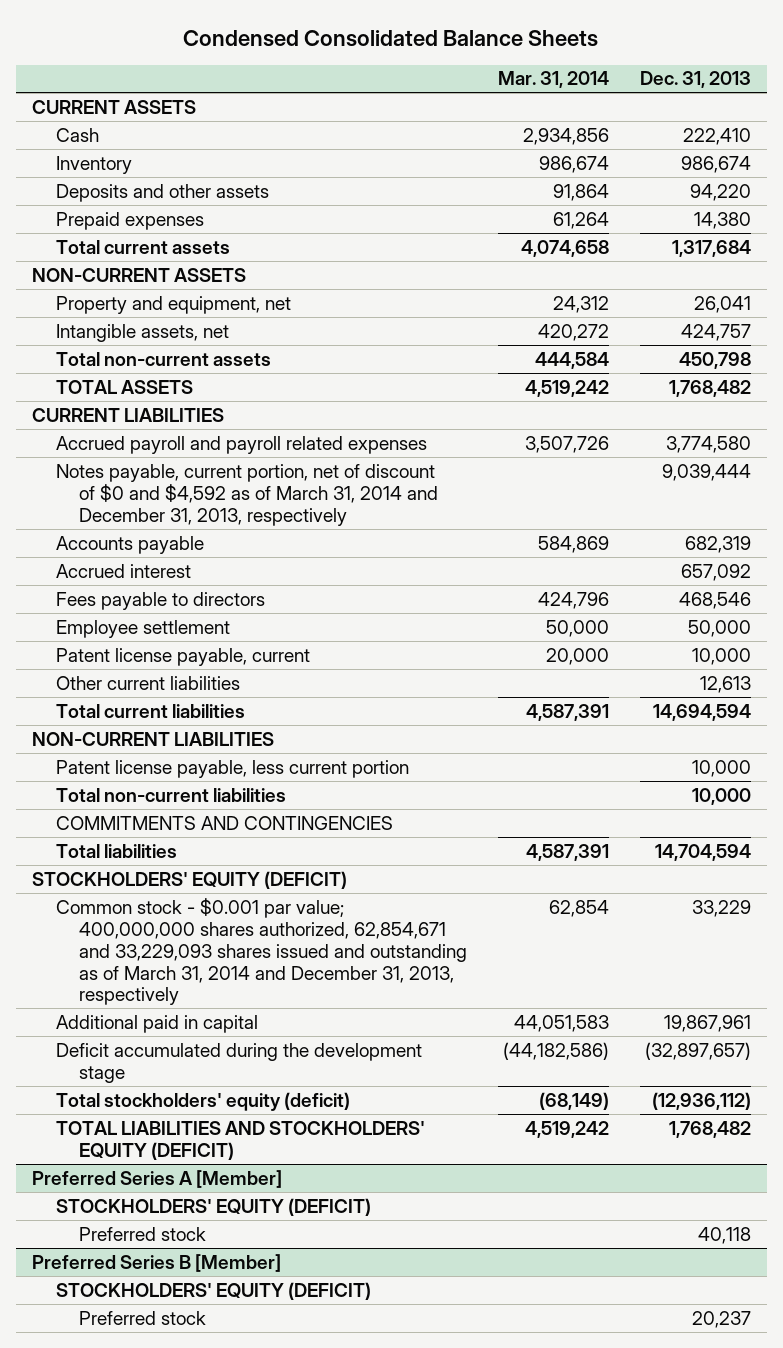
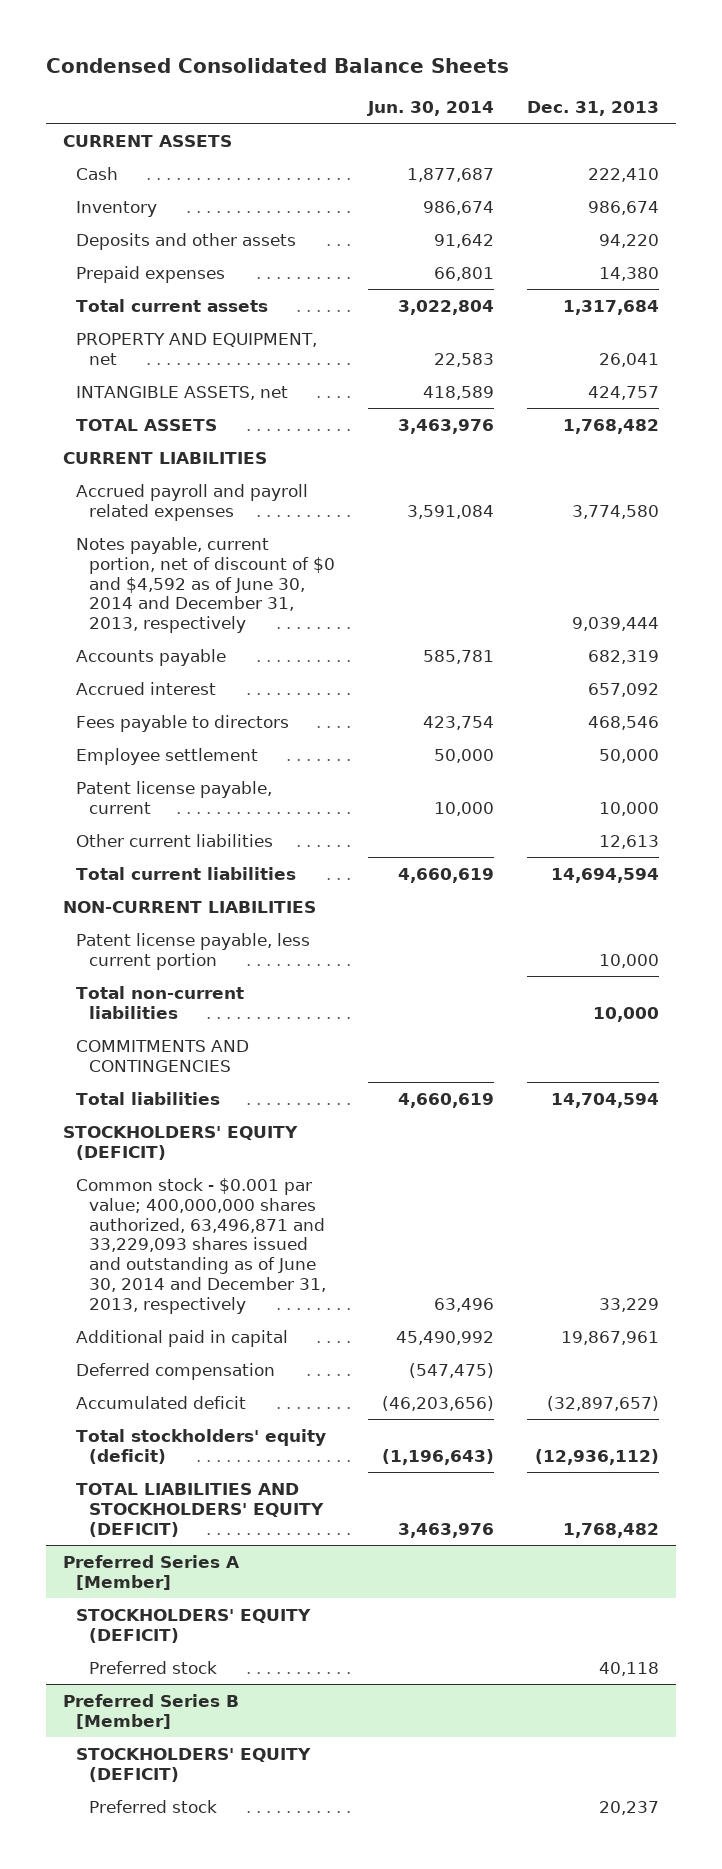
[498,71,610,89] Mar. 31, 2014 -> none
none -> [366,100,494,116] Jun. 30, 2014
[31,267,246,282] NON-CURRENT ASSETS -> none
[55,351,271,366] Total non-current assets -> none
[55,295,291,314] Property and equipment, net -> [75,332,317,365] PROPERTY AND EQUIPMENT, net
[55,323,229,342] Intangible assets, net -> [75,385,288,400] INTANGIBLE ASSETS, net
[55,463,439,526] Notes payable, current portion, net of discount of $0 and $4,592 as of March 31, 2014 and December 31, 2013, respectively -> [75,536,335,634] Notes payable, current portion, net of discount of $0 and $4,592 as of June 30, 2014 and December 31, 2013, respectively
[55,897,468,1006] Common stock - $0.001 par value; 400,000,000 shares authorized, 62,854,671 and 33,229,093 shares issued and outstanding as of March 31, 2014 and December 31, 2013, respectively -> [75,1177,326,1314] Common stock - $0.001 par value; 400,000,000 shares authorized, 63,496,871 and 33,229,093 shares issued and outstanding as of June 30, 2014 and December 31, 2013, respectively
none -> [75,1362,275,1380] Deferred compensation
[55,1042,422,1083] Deficit accumulated during the development stage -> [75,1395,246,1409] Accumulated deficit

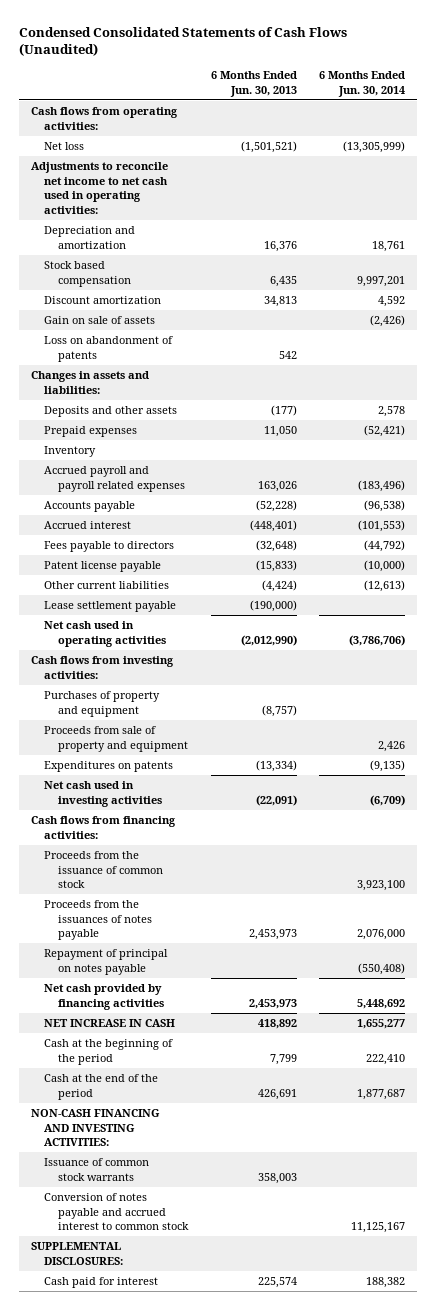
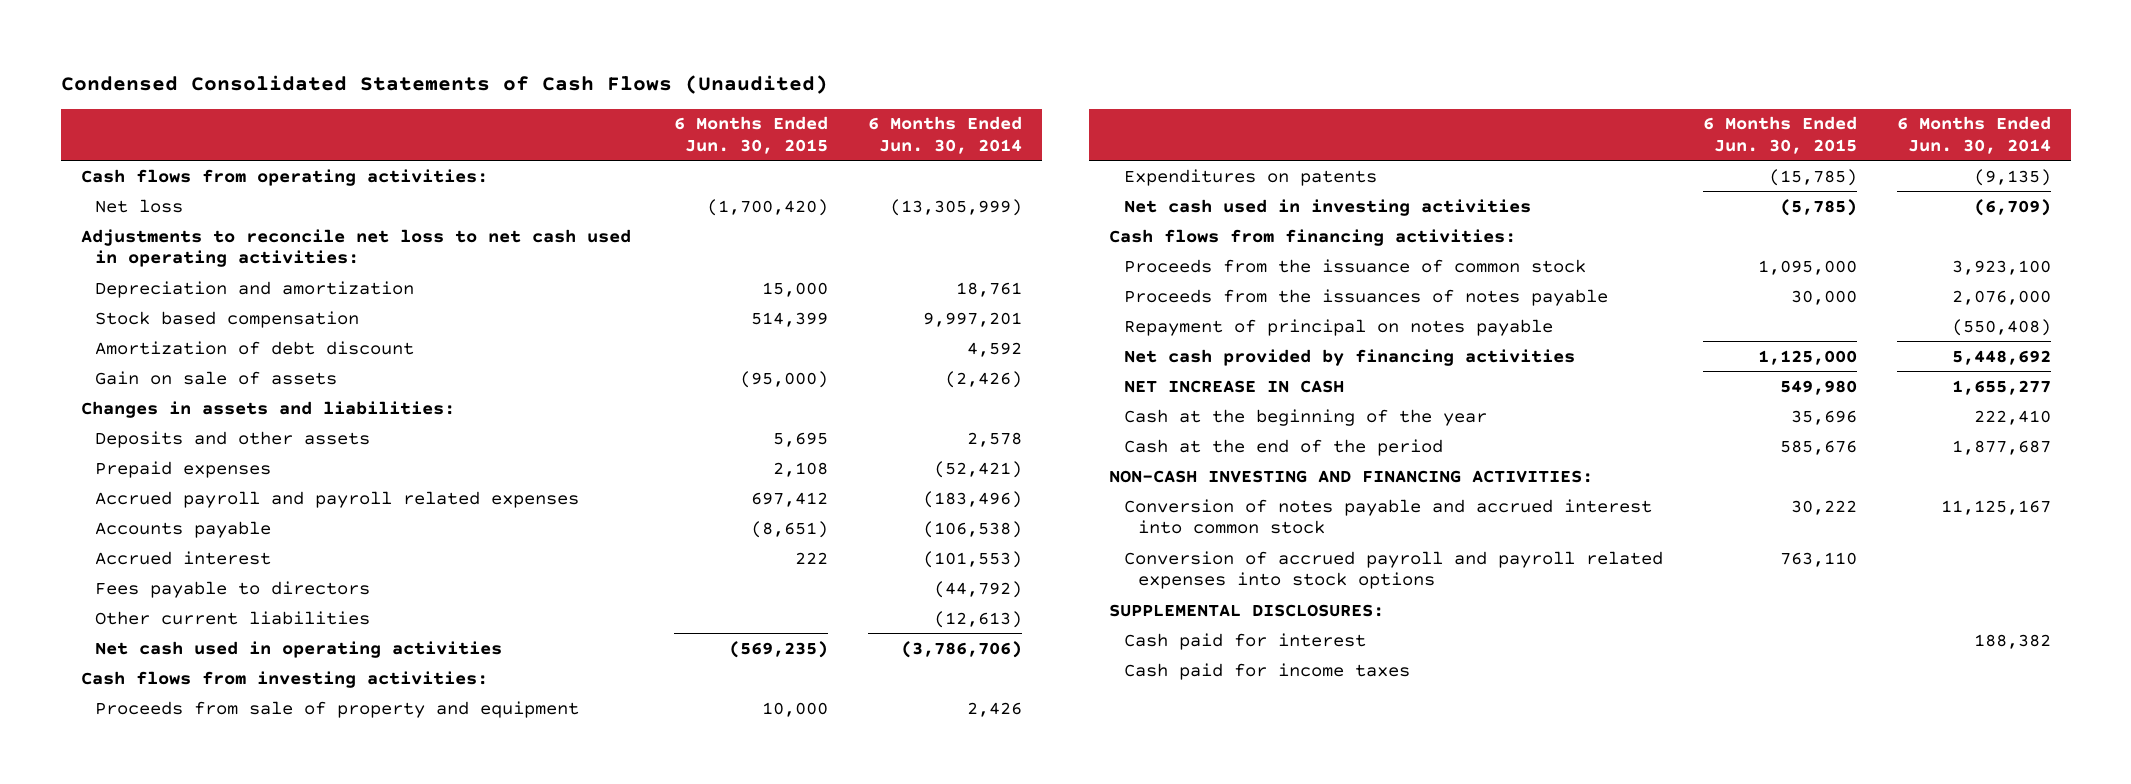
[210,71,297,97] 6 Months Ended Jun. 30, 2013 -> none
none -> [674,116,829,155] 6 Months Ended Jun. 30, 2015
[30,162,169,214] Adjustments to reconcile net income to net cash used in operating activities: -> [80,228,631,268] Adjustments to reconcile net loss to net cash used in operating activities:
[44,296,162,305] Discount amortization -> [95,340,415,355] Amortization of debt discount
[44,336,174,362] Loss on abandonment of patents -> none
[44,446,97,458] Inventory -> none
[364,500,406,513] (96,538) -> [923,520,1023,538] (106,538)
[44,561,162,573] Patent license payable -> none
[44,601,177,613] Lease settlement payable -> none
[44,691,161,717] Purchases of property and equipment -> none
[44,1039,174,1065] Cash at the beginning of the period -> [1123,408,1487,426] Cash at the beginning of the year
[44,1158,150,1181] Issuance of common stock warrants -> none
[30,1109,160,1147] NON-CASH FINANCING AND INVESTING ACTIVITIES: -> [1109,469,1594,483] NON-CASH INVESTING AND FINANCING ACTIVITIES:
[44,1193,190,1231] Conversion of notes payable and accrued interest to common stock -> [1123,498,1652,535] Conversion of notes payable and accrued interest into common stock
none -> [1123,550,1663,590] Conversion of accrued payroll and payroll related expenses into stock options
none -> [1123,662,1410,680] Cash paid for income taxes

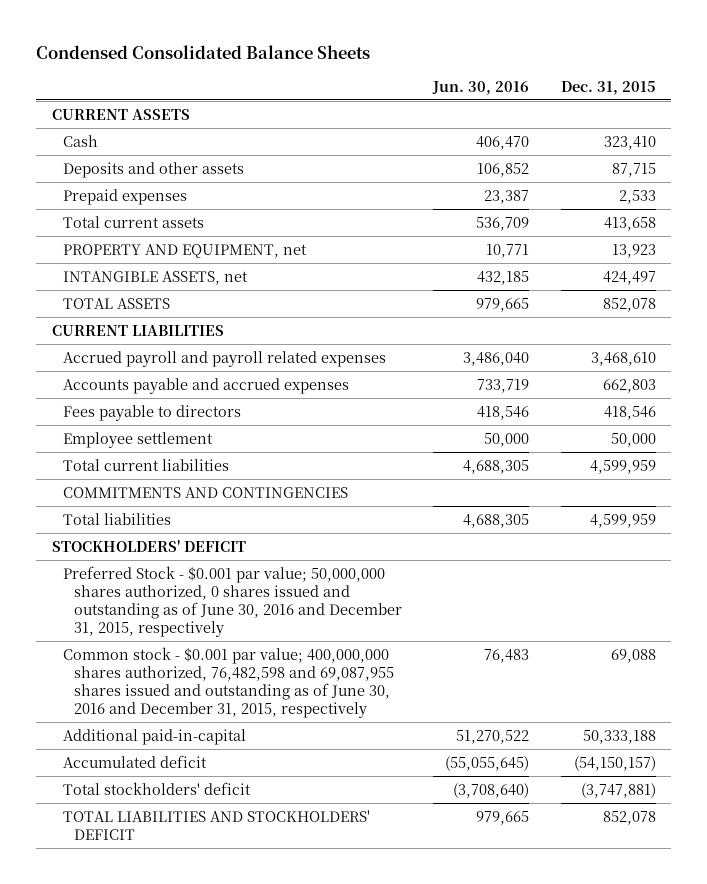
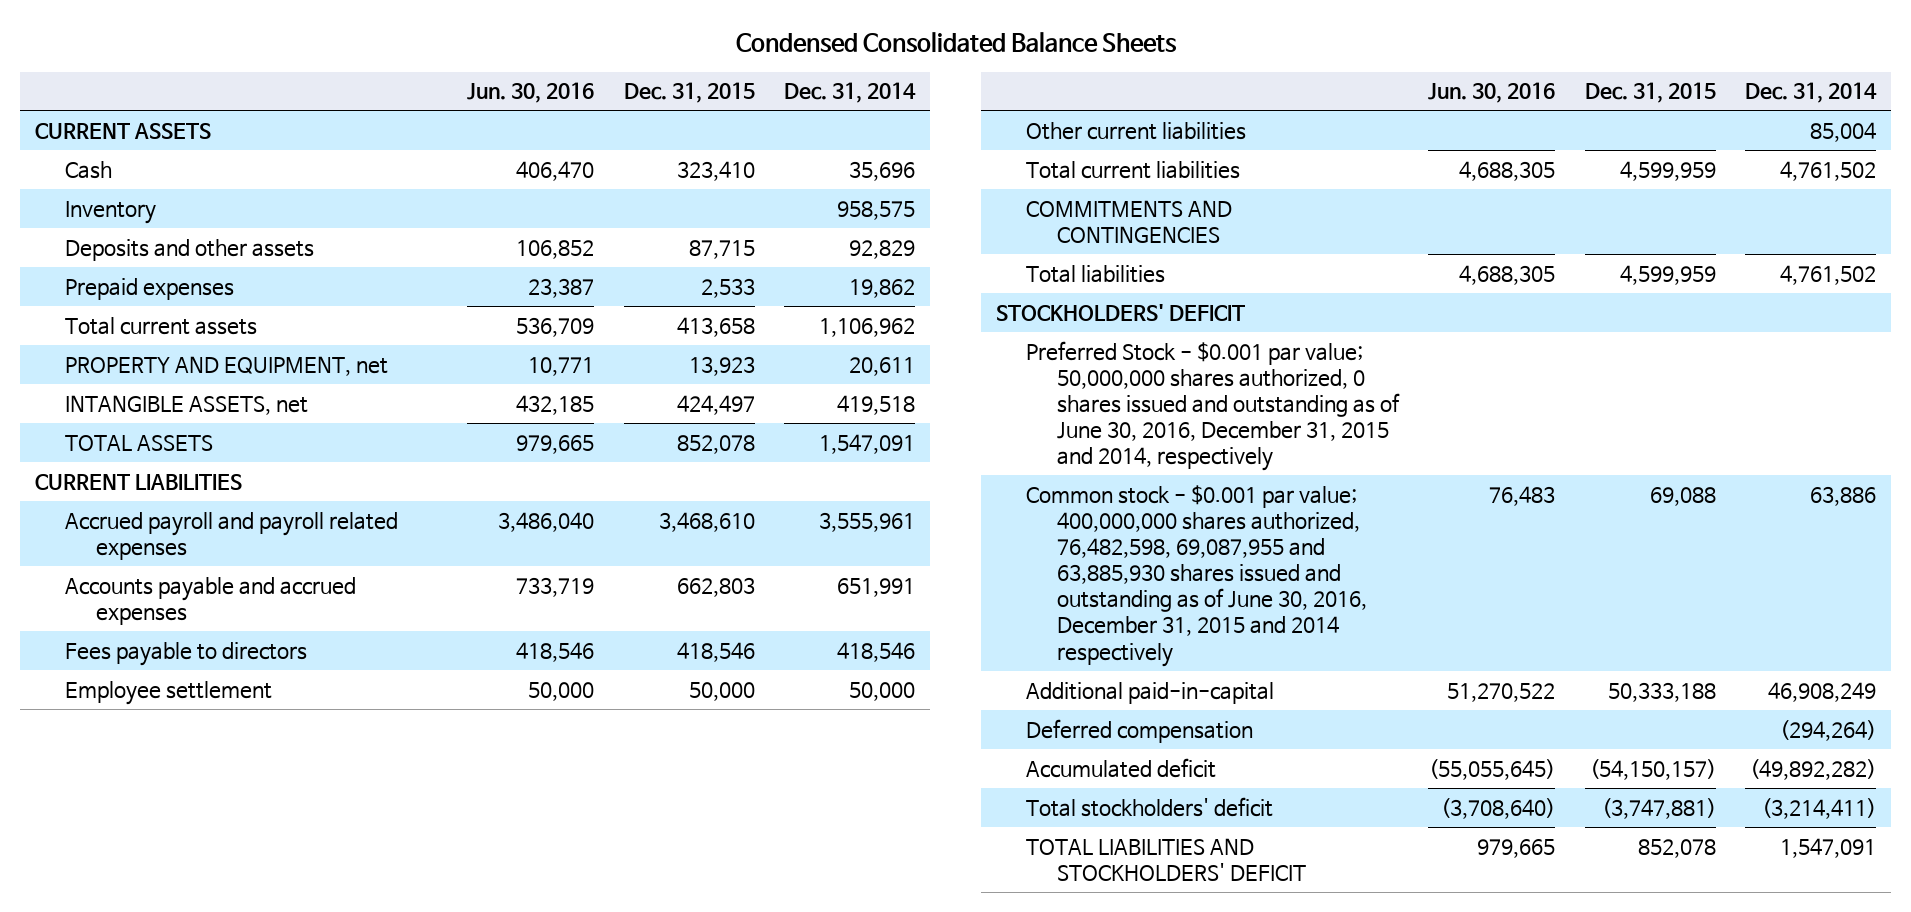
none -> [784,82,917,104] Dec. 31, 2014
none -> [65,200,157,224] Inventory
none -> [1026,121,1247,140] Other current liabilities
[62,565,403,638] Preferred Stock - $0.001 par value; 50,000,000 shares authorized, 0 shares issued and outstanding as of June 30, 2016 and December 31, 2015, respectively -> [1026,340,1400,472] Preferred Stock - $0.001 par value; 50,000,000 shares authorized, 0 shares issued and outstanding as of June 30, 2016, December 31, 2015 and 2014, respectively
[62,646,395,719] Common stock - $0.001 par value; 400,000,000 shares authorized, 76,482,598 and 69,087,955 shares issued and outstanding as of June 30, 2016 and December 31, 2015, respectively -> [1026,484,1367,667] Common stock - $0.001 par value; 400,000,000 shares authorized, 76,482,598, 69,087,955 and 63,885,930 shares issued and outstanding as of June 30, 2016, December 31, 2015 and 2014 respectively
none -> [1026,718,1254,743] Deferred compensation

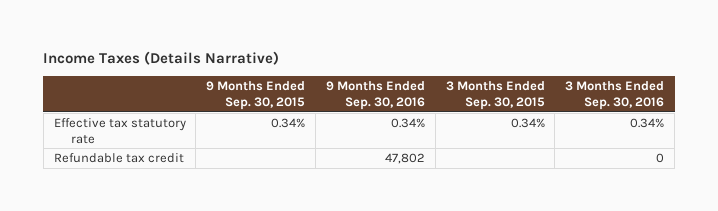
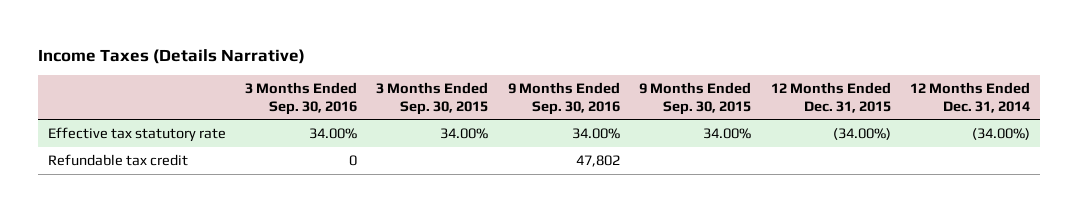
none -> [770,82,891,113] 12 Months Ended Dec. 31, 2015
none -> [910,82,1031,113] 12 Months Ended Dec. 31, 2014
[271,118,306,129] 0.34% -> [703,128,752,140] 34.00%
[390,118,425,129] 0.34% -> [571,128,620,140] 34.00%
[510,118,545,129] 0.34% -> [440,128,489,140] 34.00%
[630,118,665,129] 0.34% -> [309,128,358,140] 34.00%

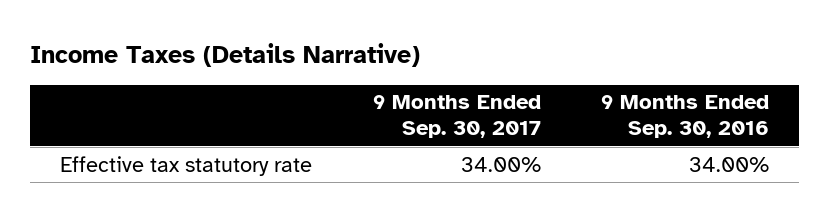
[245,82,358,115] 3 Months Ended Sep. 30, 2016 -> none
[376,82,489,115] 3 Months Ended Sep. 30, 2015 -> none
[639,82,752,115] 9 Months Ended Sep. 30, 2015 -> none
[770,82,891,113] 12 Months Ended Dec. 31, 2015 -> none
[910,82,1031,113] 12 Months Ended Dec. 31, 2014 -> none
none -> [372,95,541,139] 9 Months Ended Sep. 30, 2017
[47,154,188,167] Refundable tax credit -> none

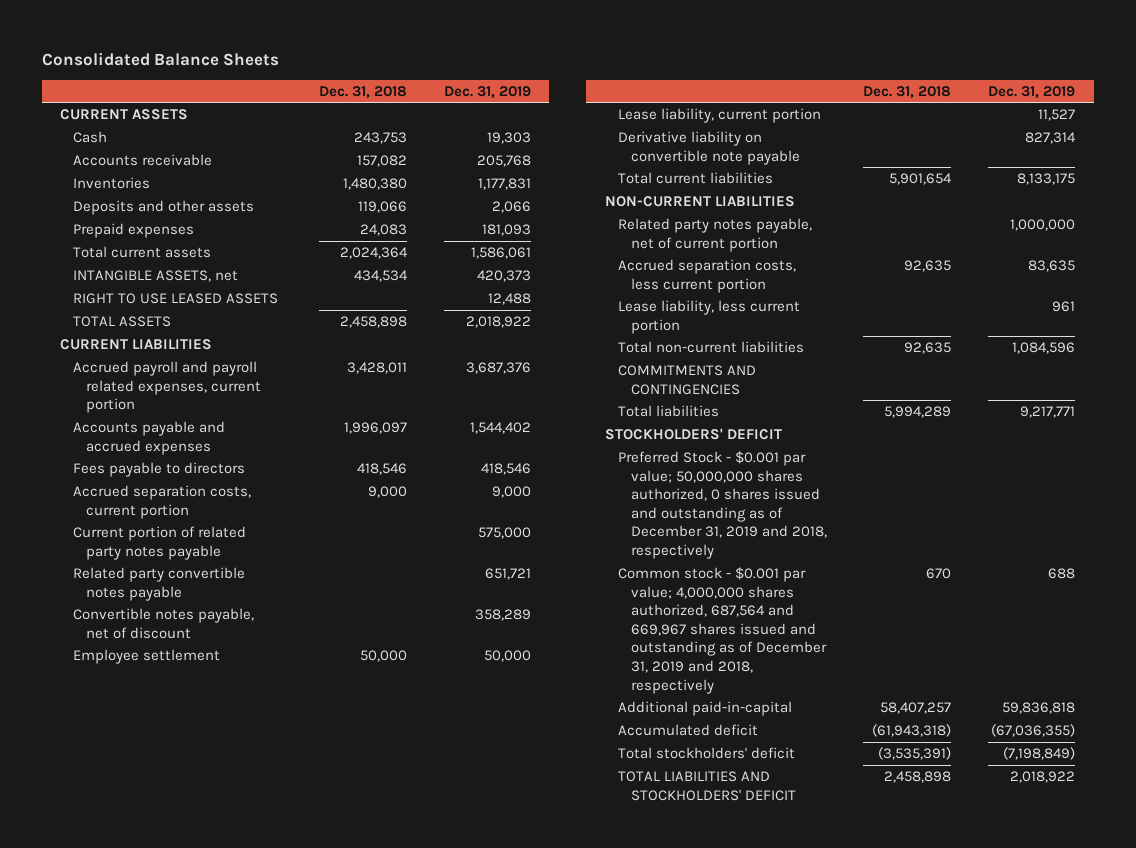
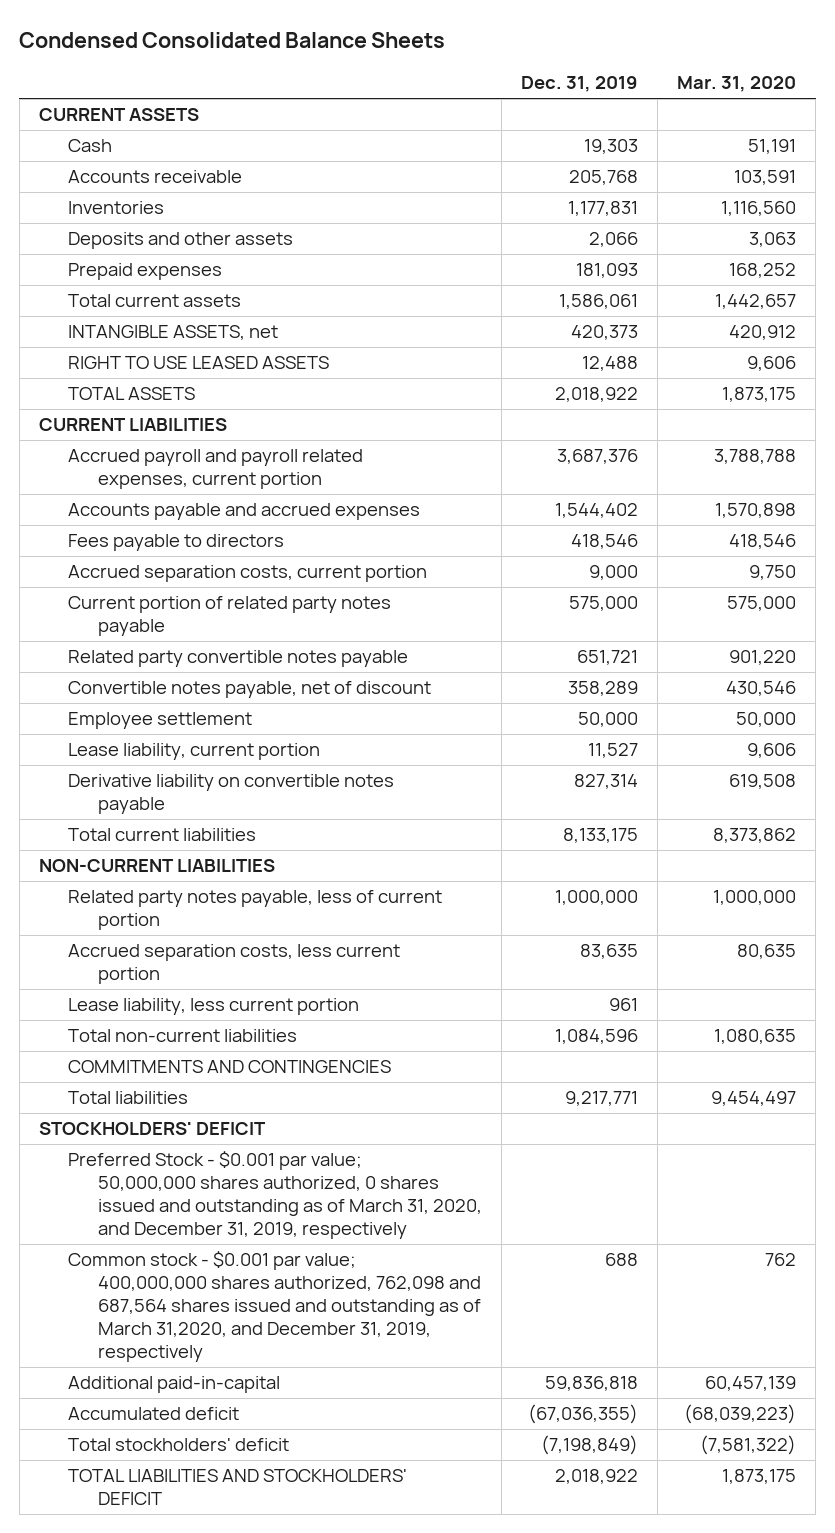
[41,51,279,66] Consolidated Balance Sheets -> [19,32,446,49] Condensed Consolidated Balance Sheets
[319,85,408,99] Dec. 31, 2018 -> none
none -> [676,76,796,93] Mar. 31, 2020
[617,131,800,165] Derivative liability on convertible note payable -> [68,774,395,815] Derivative liability on convertible notes payable
[617,218,812,252] Related party notes payable, net of current portion -> [68,890,443,931] Related party notes payable, less of current portion
[617,451,827,559] Preferred Stock - $0.001 par value; 50,000,000 shares authorized, 0 shares issued and outstanding as of December 31, 2019 and 2018, respectively -> [68,1151,482,1240] Preferred Stock - $0.001 par value; 50,000,000 shares authorized, 0 shares issued and outstanding as of March 31, 2020, and December 31, 2019, respectively
[617,567,827,694] Common stock - $0.001 par value; 4,000,000 shares authorized, 687,564 and 669,967 shares issued and outstanding as of December 31, 2019 and 2018, respectively -> [68,1251,481,1363] Common stock - $0.001 par value; 400,000,000 shares authorized, 762,098 and 687,564 shares issued and outstanding as of March 31,2020, and December 31, 2019, respectively

